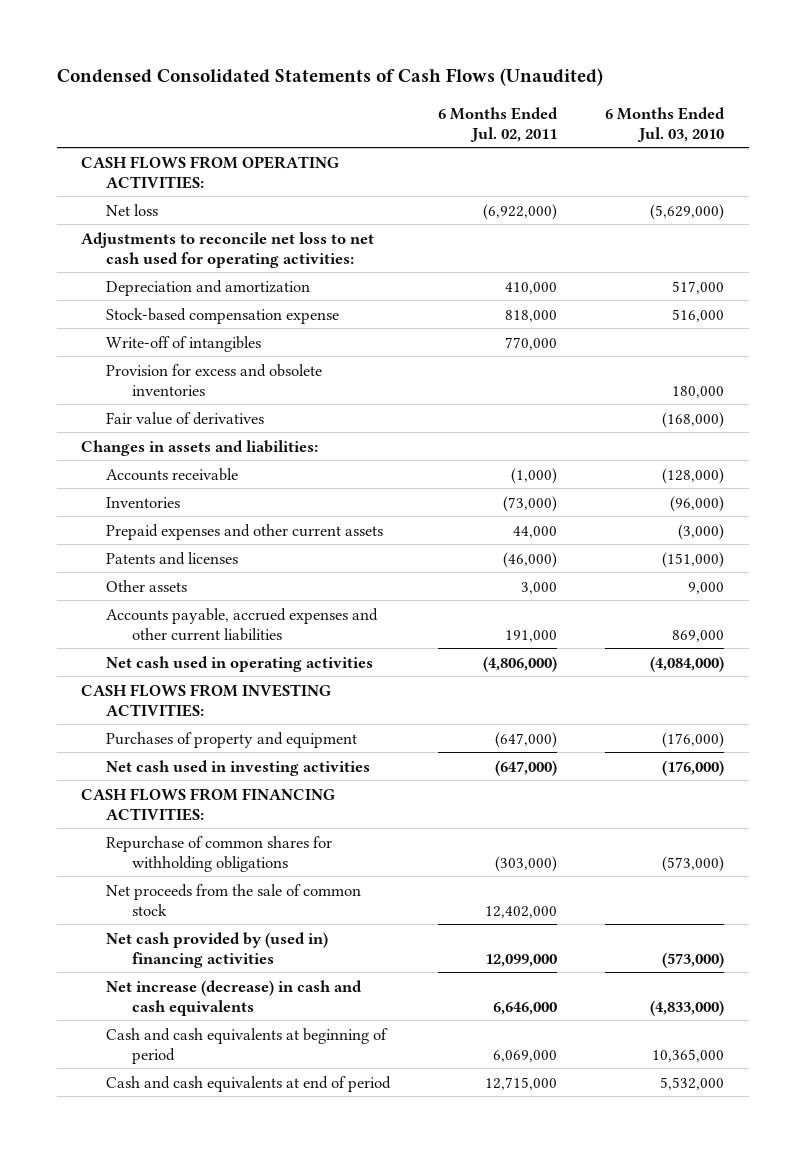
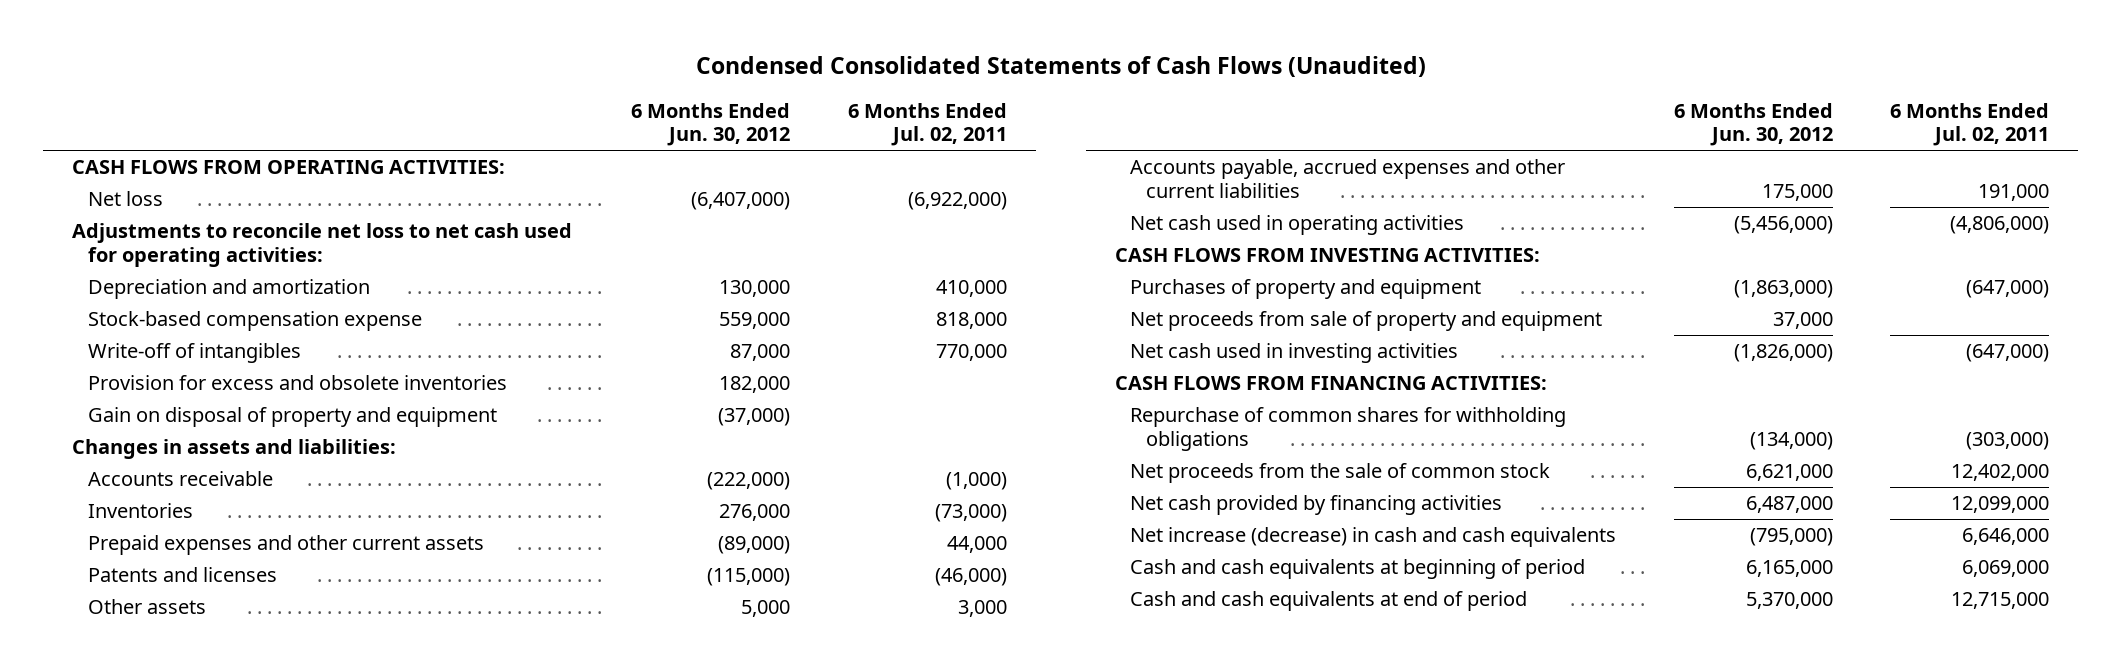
[605,106,726,142] 6 Months Ended Jul. 03, 2010 -> none
none -> [631,102,791,147] 6 Months Ended Jun. 30, 2012
[106,411,265,425] Fair value of derivatives -> none
none -> [87,407,497,428] Gain on disposal of property and equipment
none -> [1130,311,1603,332] Net proceeds from sale of property and equipment
[106,931,329,968] Net cash provided by (used in) financing activities -> [1130,495,1503,516] Net cash provided by financing activities

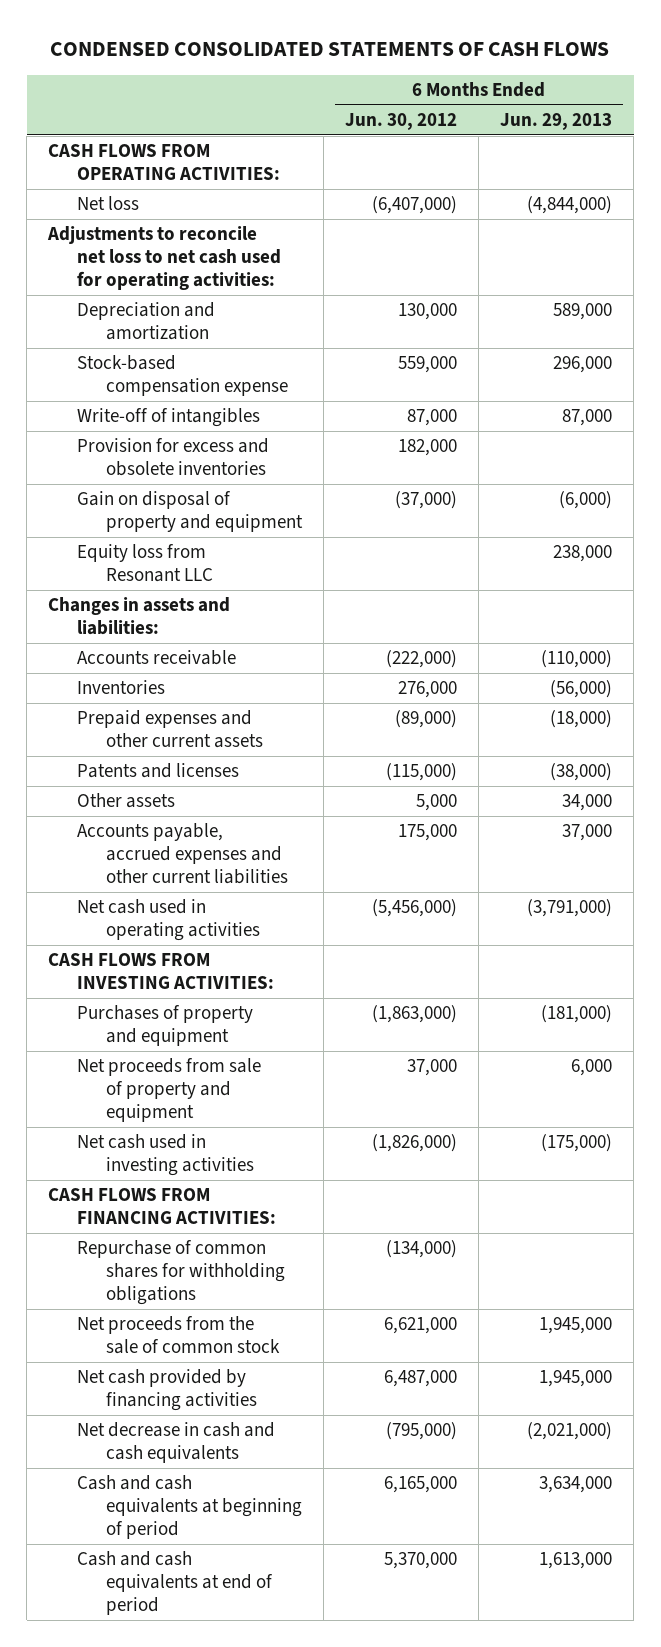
[695,56,1426,78] Condensed Consolidated Statements of Cash Flows (Unaudited) -> [50,41,610,56] CONDENSED CONSOLIDATED STATEMENTS OF CASH FLOWS
[847,102,1007,147] 6 Months Ended Jul. 02, 2011 -> none
none -> [500,112,613,130] Jun. 29, 2013
none -> [77,544,214,583] Equity loss from Resonant LLC
[1130,527,1617,548] Net increase (decrease) in cash and cash equivalents -> [77,1422,276,1464] Net decrease in cash and cash equivalents

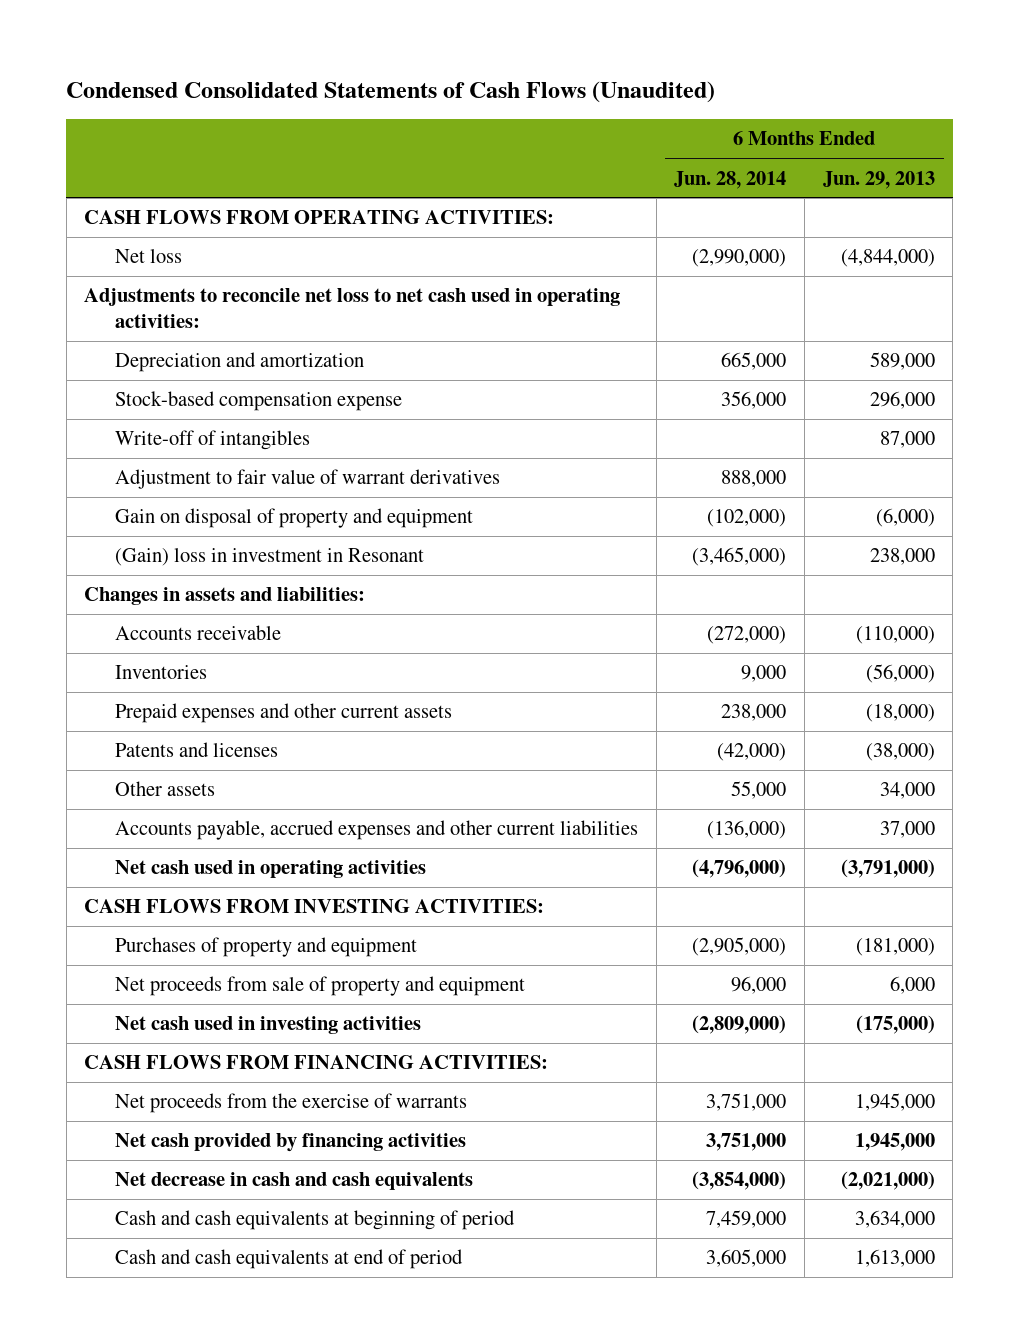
[50,41,610,56] CONDENSED CONSOLIDATED STATEMENTS OF CASH FLOWS -> [66,81,716,104] Condensed Consolidated Statements of Cash Flows (Unaudited)
[345,112,458,130] Jun. 30, 2012 -> none
none -> [674,170,787,189] Jun. 28, 2014
[47,226,282,291] Adjustments to reconcile net loss to net cash used for operating activities: -> [84,288,621,328] Adjustments to reconcile net loss to net cash used in operating activities:
[77,438,270,477] Provision for excess and obsolete inventories -> none
none -> [115,469,501,490] Adjustment to fair value of warrant derivatives
[77,544,214,583] Equity loss from Resonant LLC -> [115,548,425,567] (Gain) loss in investment in Resonant
[77,1240,286,1306] Repurchase of common shares for withholding obligations -> none
[77,1316,281,1355] Net proceeds from the sale of common stock -> [115,1093,468,1114] Net proceeds from the exercise of warrants

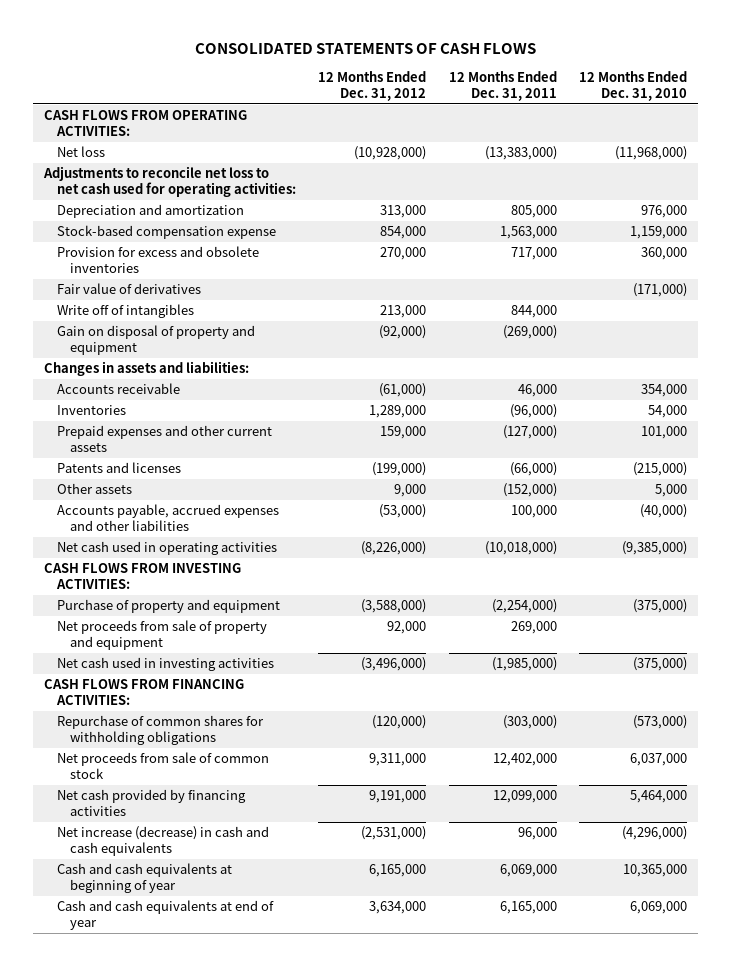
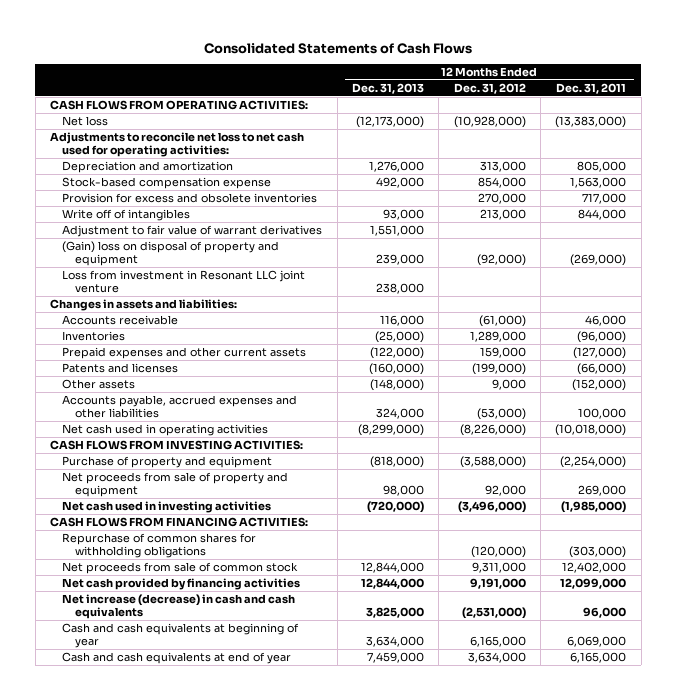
[194,42,536,54] CONSOLIDATED STATEMENTS OF CASH FLOWS -> [204,42,473,54] Consolidated Statements of Cash Flows
[578,71,687,102] 12 Months Ended Dec. 31, 2010 -> none
none -> [352,82,425,94] Dec. 31, 2013
[57,283,202,295] Fair value of derivatives -> none
none -> [62,225,323,238] Adjustment to fair value of warrant derivatives
[57,325,256,356] Gain on disposal of property and equipment -> [62,241,280,267] (Gain) loss on disposal of property and equipment
none -> [62,270,306,294] Loss from investment in Resonant LLC joint venture

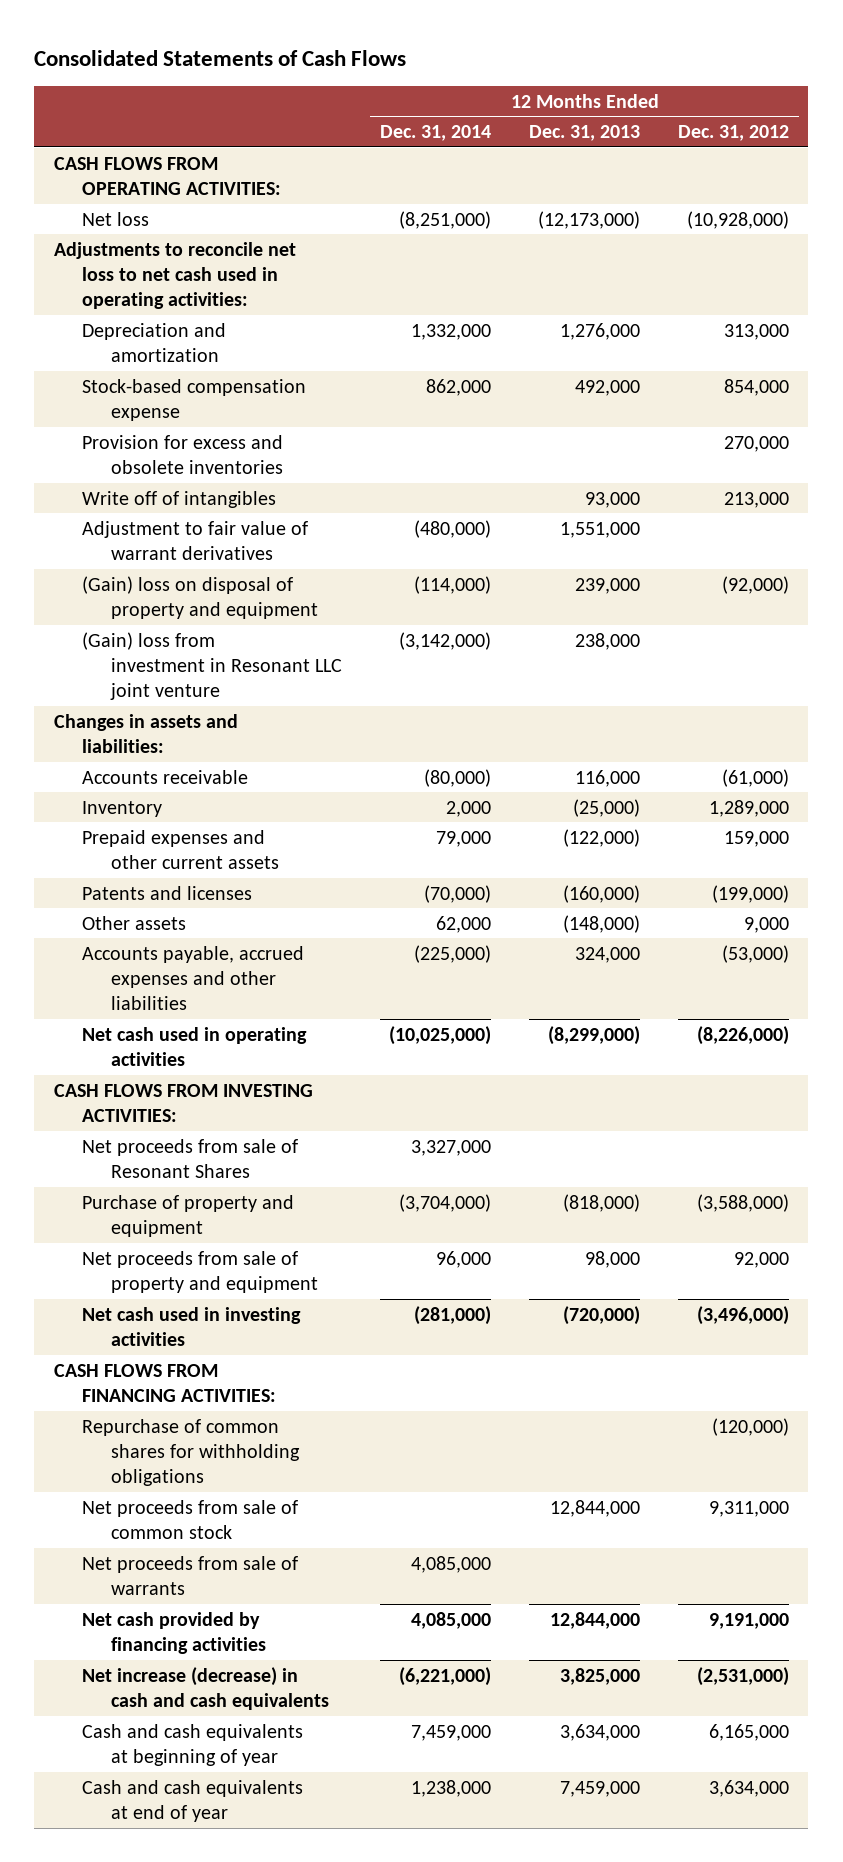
[556,82,627,94] Dec. 31, 2011 -> none
none -> [379,125,491,142] Dec. 31, 2014
[50,132,305,158] Adjustments to reconcile net loss to net cash used for operating activities: -> [53,241,296,309] Adjustments to reconcile net loss to net cash used in operating activities:
[62,270,306,294] Loss from investment in Resonant LLC joint venture -> [82,631,342,700] (Gain) loss from investment in Resonant LLC joint venture
[62,331,126,342] Inventories -> [82,800,163,817] Inventory
none -> [82,1138,299,1178] Net proceeds from sale of Resonant Shares
none -> [82,1555,299,1595] Net proceeds from sale of warrants

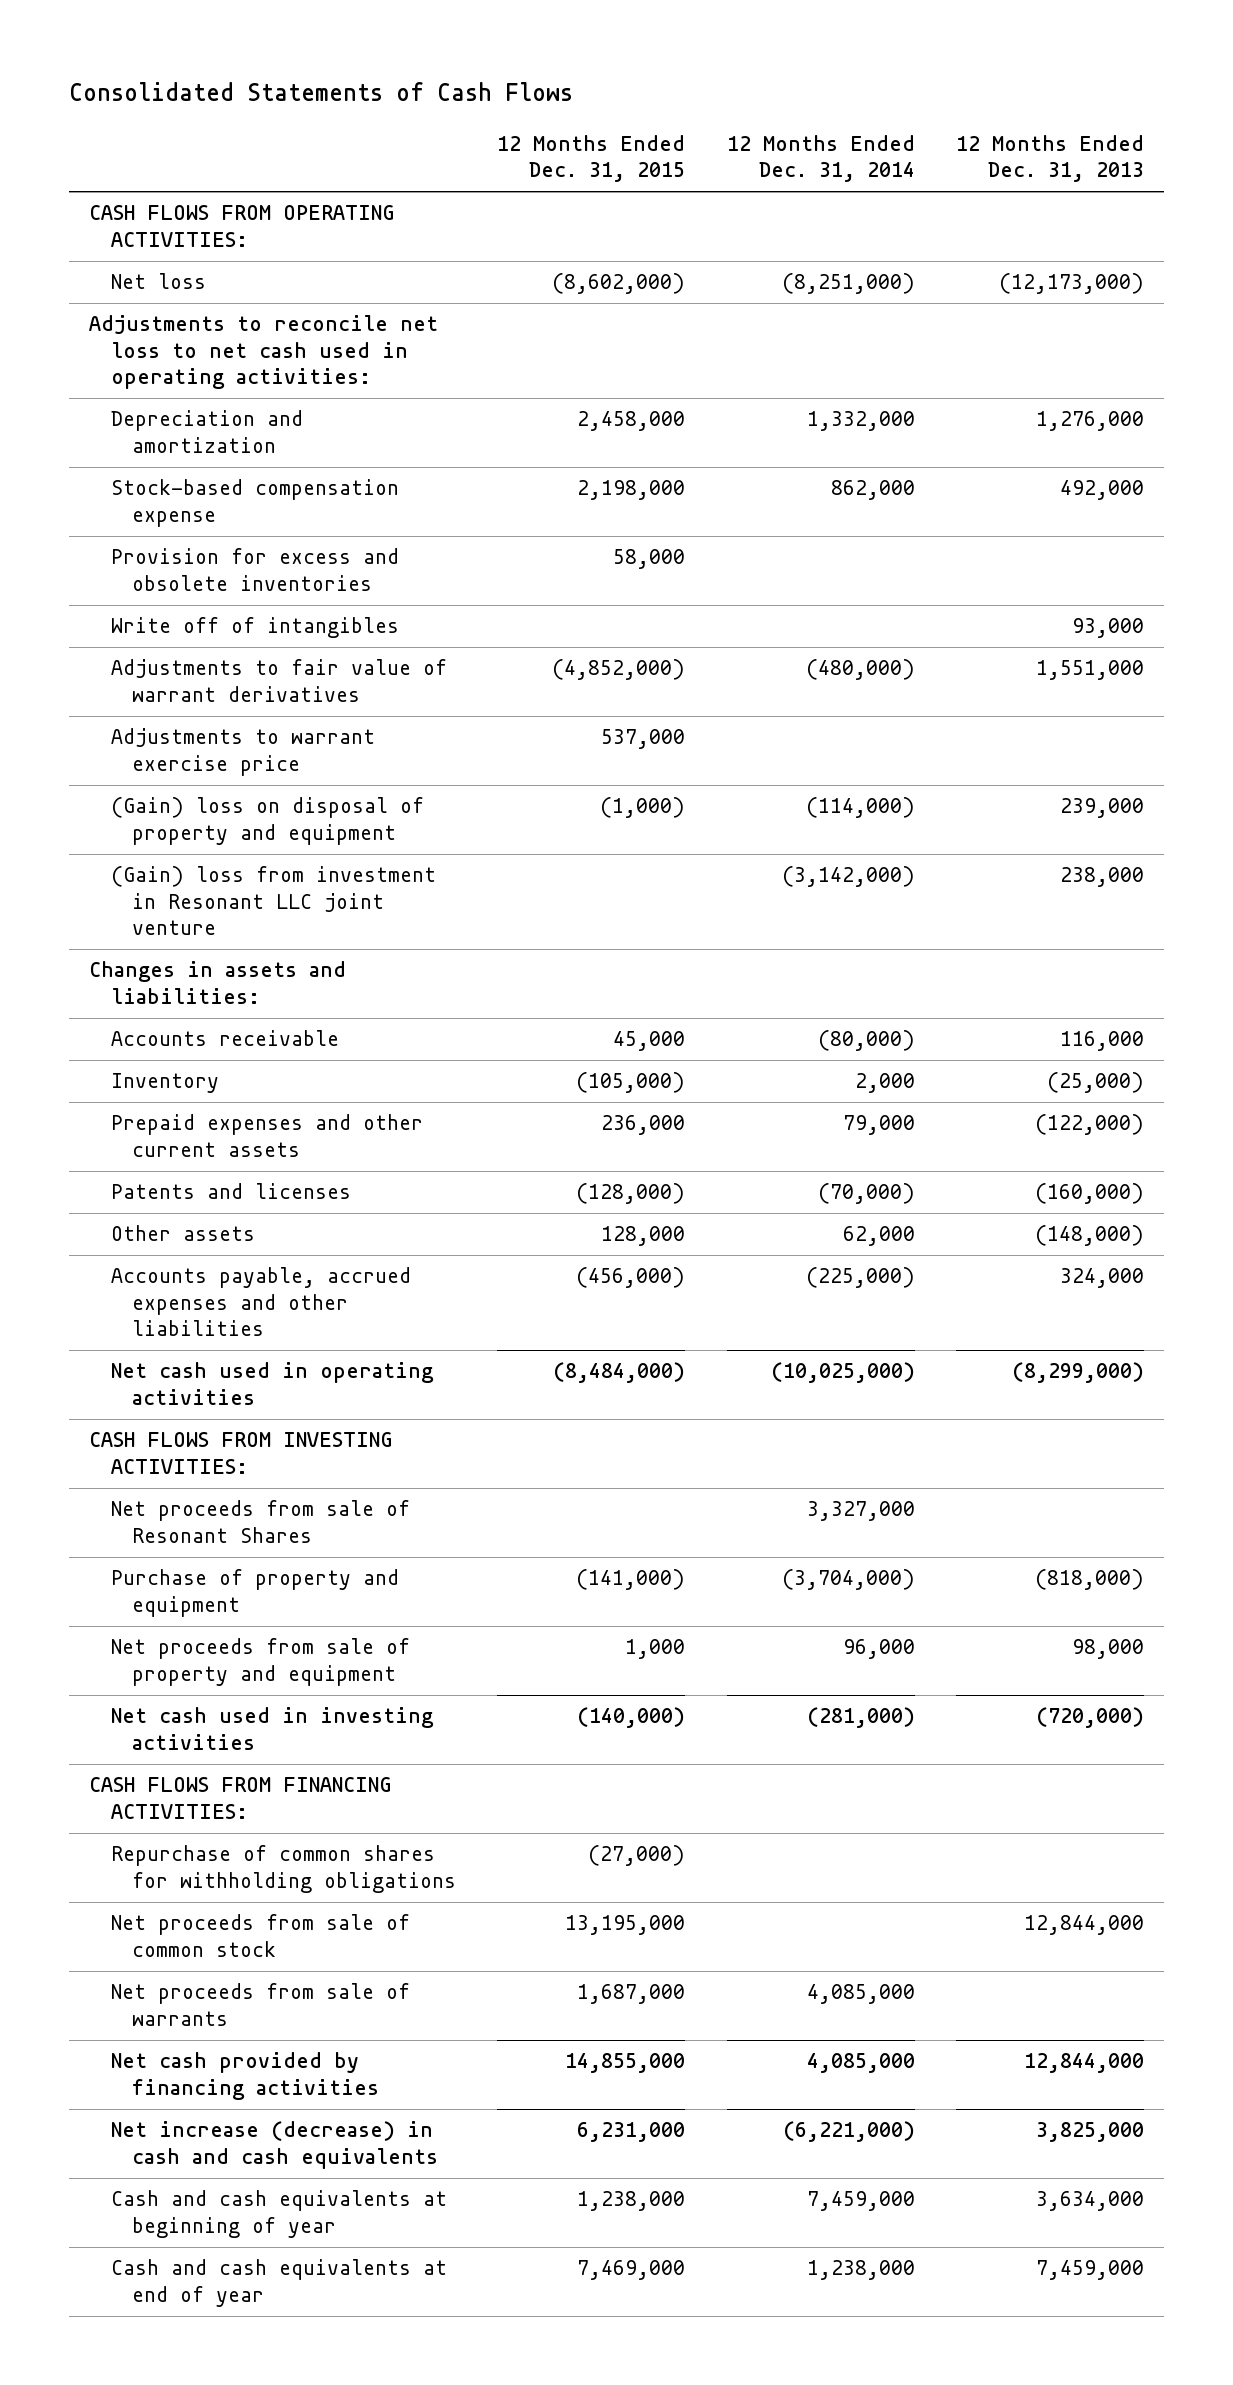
[678,125,790,142] Dec. 31, 2012 -> none
none -> [497,134,686,183] 12 Months Ended Dec. 31, 2015
[82,520,309,560] Adjustment to fair value of warrant derivatives -> [110,659,447,702] Adjustments to fair value of warrant derivatives
none -> [110,728,375,776] Adjustments to warrant exercise price

